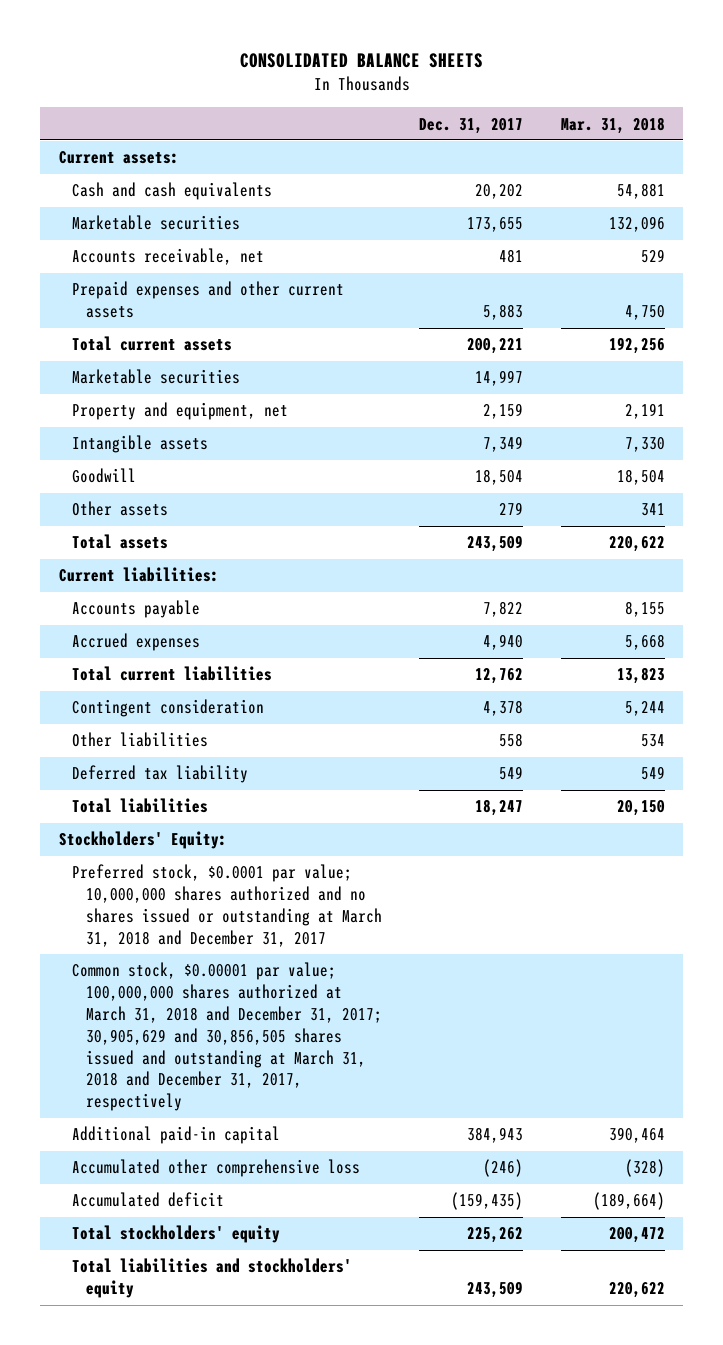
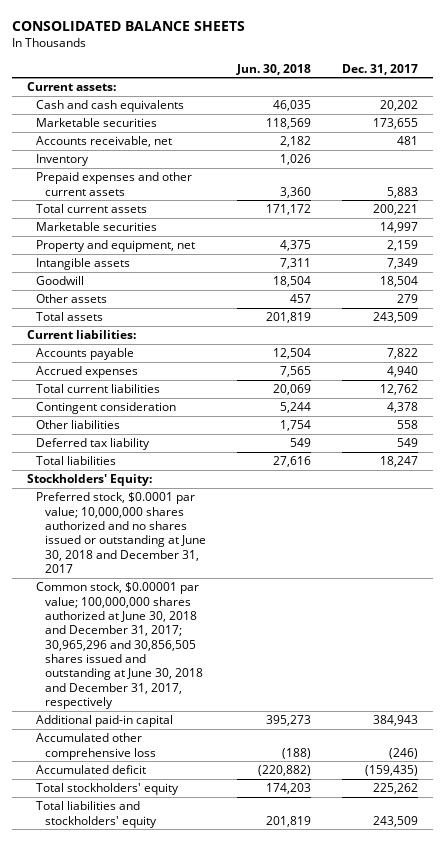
[560,116,665,134] Mar. 31, 2018 -> none
none -> [235,63,311,75] Jun. 30, 2018
none -> [36,154,90,167] Inventory
[72,864,383,947] Preferred stock, $0.0001 par value; 10,000,000 shares authorized and no shares issued or outstanding at March 31, 2018 and December 31, 2017 -> [36,492,206,573] Preferred stock, $0.0001 par value; 10,000,000 shares authorized and no shares issued or outstanding at June 30, 2018 and December 31, 2017
[72,962,383,1112] Common stock, $0.00001 par value; 100,000,000 shares authorized at March 31, 2018 and December 31, 2017; 30,905,629 and 30,856,505 shares issued and outstanding at March 31, 2018 and December 31, 2017, respectively -> [36,582,203,710] Common stock, $0.00001 par value; 100,000,000 shares authorized at June 30, 2018 and December 31, 2017; 30,965,296 and 30,856,505 shares issued and outstanding at June 30, 2018 and December 31, 2017, respectively

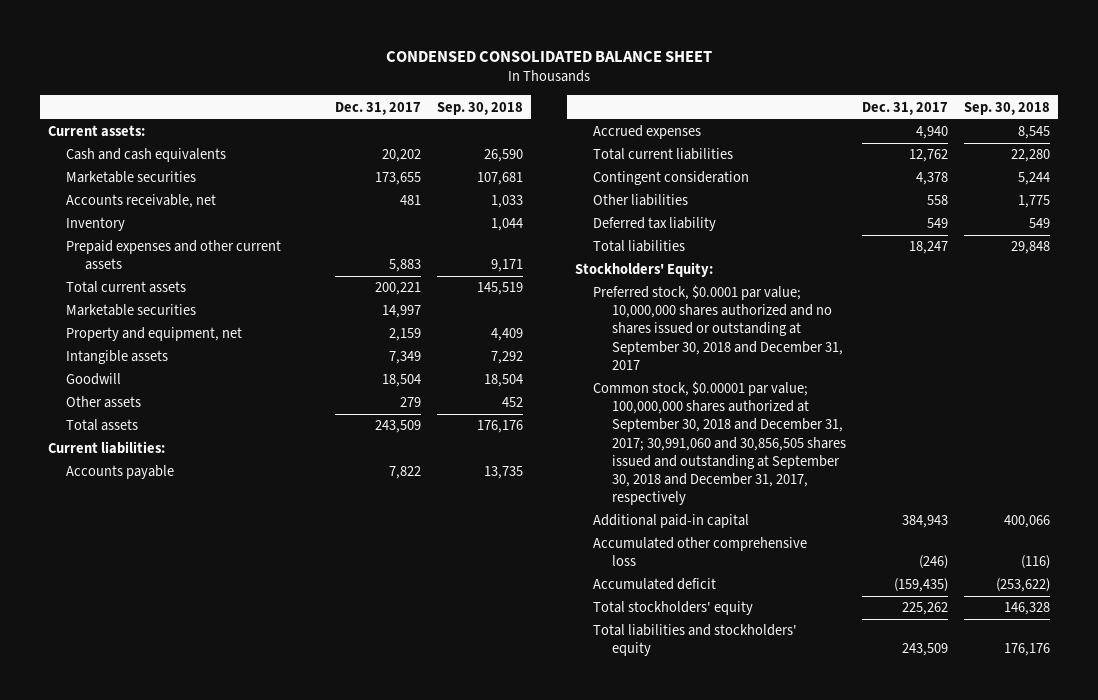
[11,20,245,31] CONSOLIDATED BALANCE SHEETS -> [385,50,712,62] CONDENSED CONSOLIDATED BALANCE SHEET
[235,63,311,75] Jun. 30, 2018 -> none
none -> [436,101,523,115] Sep. 30, 2018
[36,492,206,573] Preferred stock, $0.0001 par value; 10,000,000 shares authorized and no shares issued or outstanding at June 30, 2018 and December 31, 2017 -> [593,285,843,370] Preferred stock, $0.0001 par value; 10,000,000 shares authorized and no shares issued or outstanding at September 30, 2018 and December 31, 2017
[36,582,203,710] Common stock, $0.00001 par value; 100,000,000 shares authorized at June 30, 2018 and December 31, 2017; 30,965,296 and 30,856,505 shares issued and outstanding at June 30, 2018 and December 31, 2017, respectively -> [593,381,846,505] Common stock, $0.00001 par value; 100,000,000 shares authorized at September 30, 2018 and December 31, 2017; 30,991,060 and 30,856,505 shares issued and outstanding at September 30, 2018 and December 31, 2017, respectively

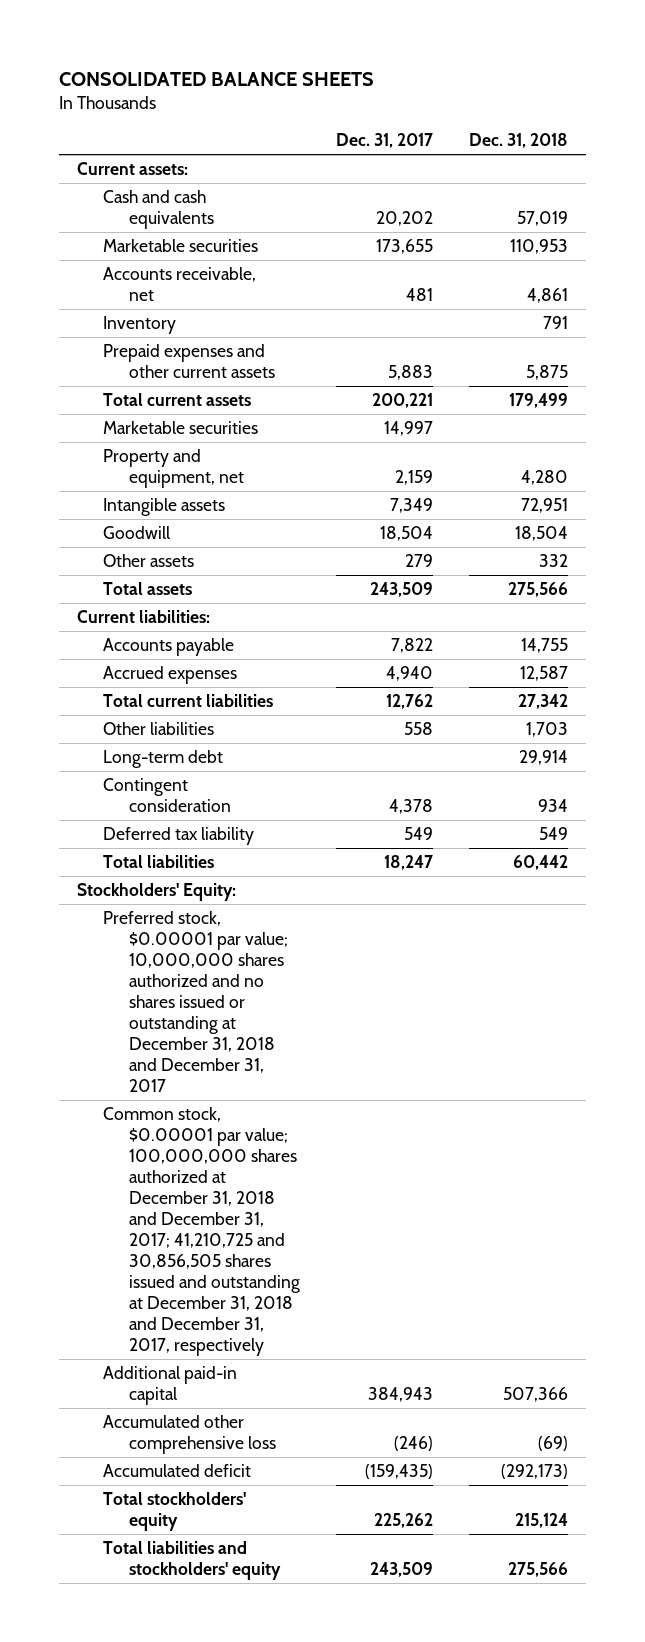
[385,50,712,62] CONDENSED CONSOLIDATED BALANCE SHEET -> [58,71,374,86] CONSOLIDATED BALANCE SHEETS
[436,101,523,115] Sep. 30, 2018 -> none
none -> [468,133,568,149] Dec. 31, 2018
none -> [102,749,223,768] Long-term debt
[593,171,750,186] Contingent consideration -> [102,777,231,812] Contingent consideration
[593,285,843,370] Preferred stock, $0.0001 par value; 10,000,000 shares authorized and no shares issued or outstanding at September 30, 2018 and December 31, 2017 -> [102,910,288,1093] Preferred stock, $0.00001 par value; 10,000,000 shares authorized and no shares issued or outstanding at December 31, 2018 and December 31, 2017
[593,381,846,505] Common stock, $0.00001 par value; 100,000,000 shares authorized at September 30, 2018 and December 31, 2017; 30,991,060 and 30,856,505 shares issued and outstanding at September 30, 2018 and December 31, 2017, respectively -> [102,1106,300,1357] Common stock, $0.00001 par value; 100,000,000 shares authorized at December 31, 2018 and December 31, 2017; 41,210,725 and 30,856,505 shares issued and outstanding at December 31, 2018 and December 31, 2017, respectively

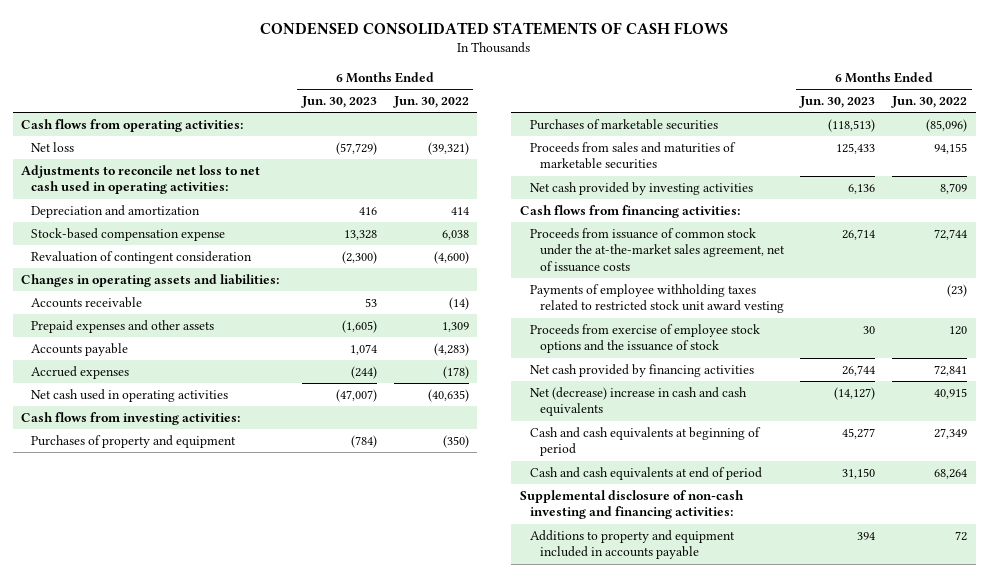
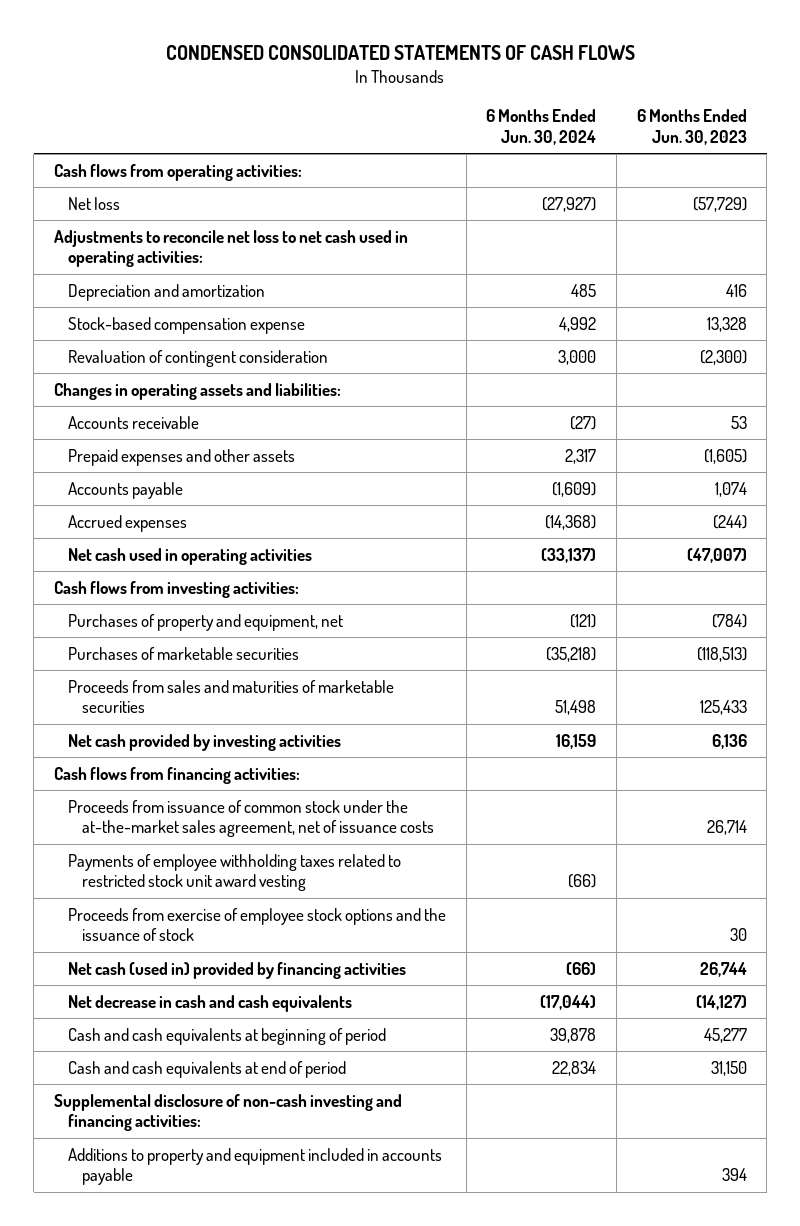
[392,96,469,109] Jun. 30, 2022 -> none
none -> [486,109,597,145] 6 Months Ended Jun. 30, 2024
[30,434,236,448] Purchases of property and equipment -> [67,613,343,631] Purchases of property and equipment, net
[529,363,754,377] Net cash provided by financing activities -> [67,961,406,979] Net cash (used in) provided by financing activities
[529,386,747,417] Net (decrease) increase in cash and cash equivalents -> [67,994,352,1012] Net decrease in cash and cash equivalents

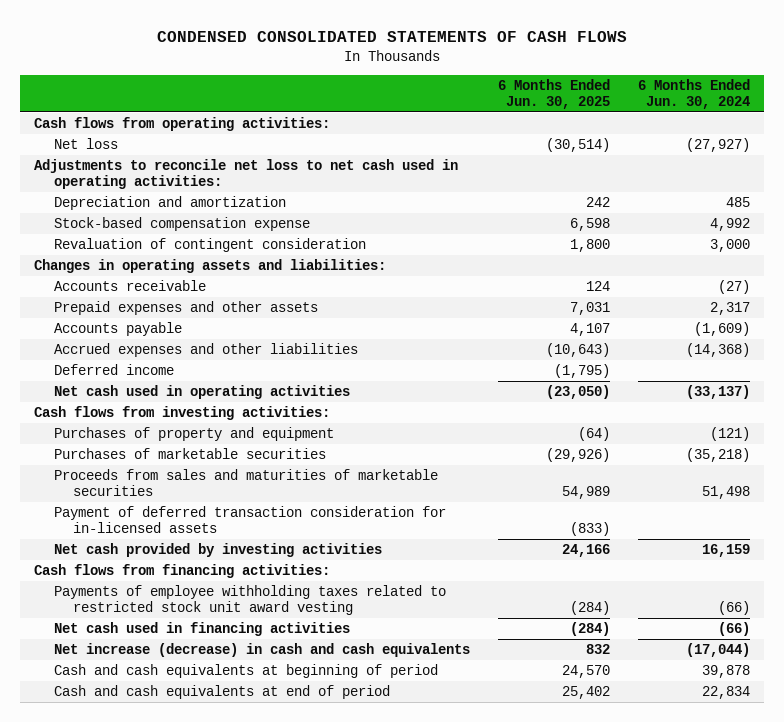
[636,109,747,145] 6 Months Ended Jun. 30, 2023 -> none
none -> [497,78,610,109] 6 Months Ended Jun. 30, 2025
[67,514,187,532] Accrued expenses -> [53,343,358,358] Accrued expenses and other liabilities
none -> [53,364,174,376] Deferred income
[67,613,343,631] Purchases of property and equipment, net -> [53,427,334,442] Purchases of property and equipment
none -> [53,506,446,534] Payment of deferred transaction consideration for in-licensed assets
[67,799,435,838] Proceeds from issuance of common stock under the at-the-market sales agreement, net of issuance costs -> none
[67,907,446,942] Proceeds from exercise of employee stock options and the issuance of stock -> none
[67,961,406,979] Net cash (used in) provided by financing activities -> [53,622,350,637] Net cash used in financing activities
[67,994,352,1012] Net decrease in cash and cash equivalents -> [53,643,470,658] Net increase (decrease) in cash and cash equivalents
[53,1093,402,1132] Supplemental disclosure of non-cash investing and financing activities: -> none
[67,1147,442,1186] Additions to property and equipment included in accounts payable -> none

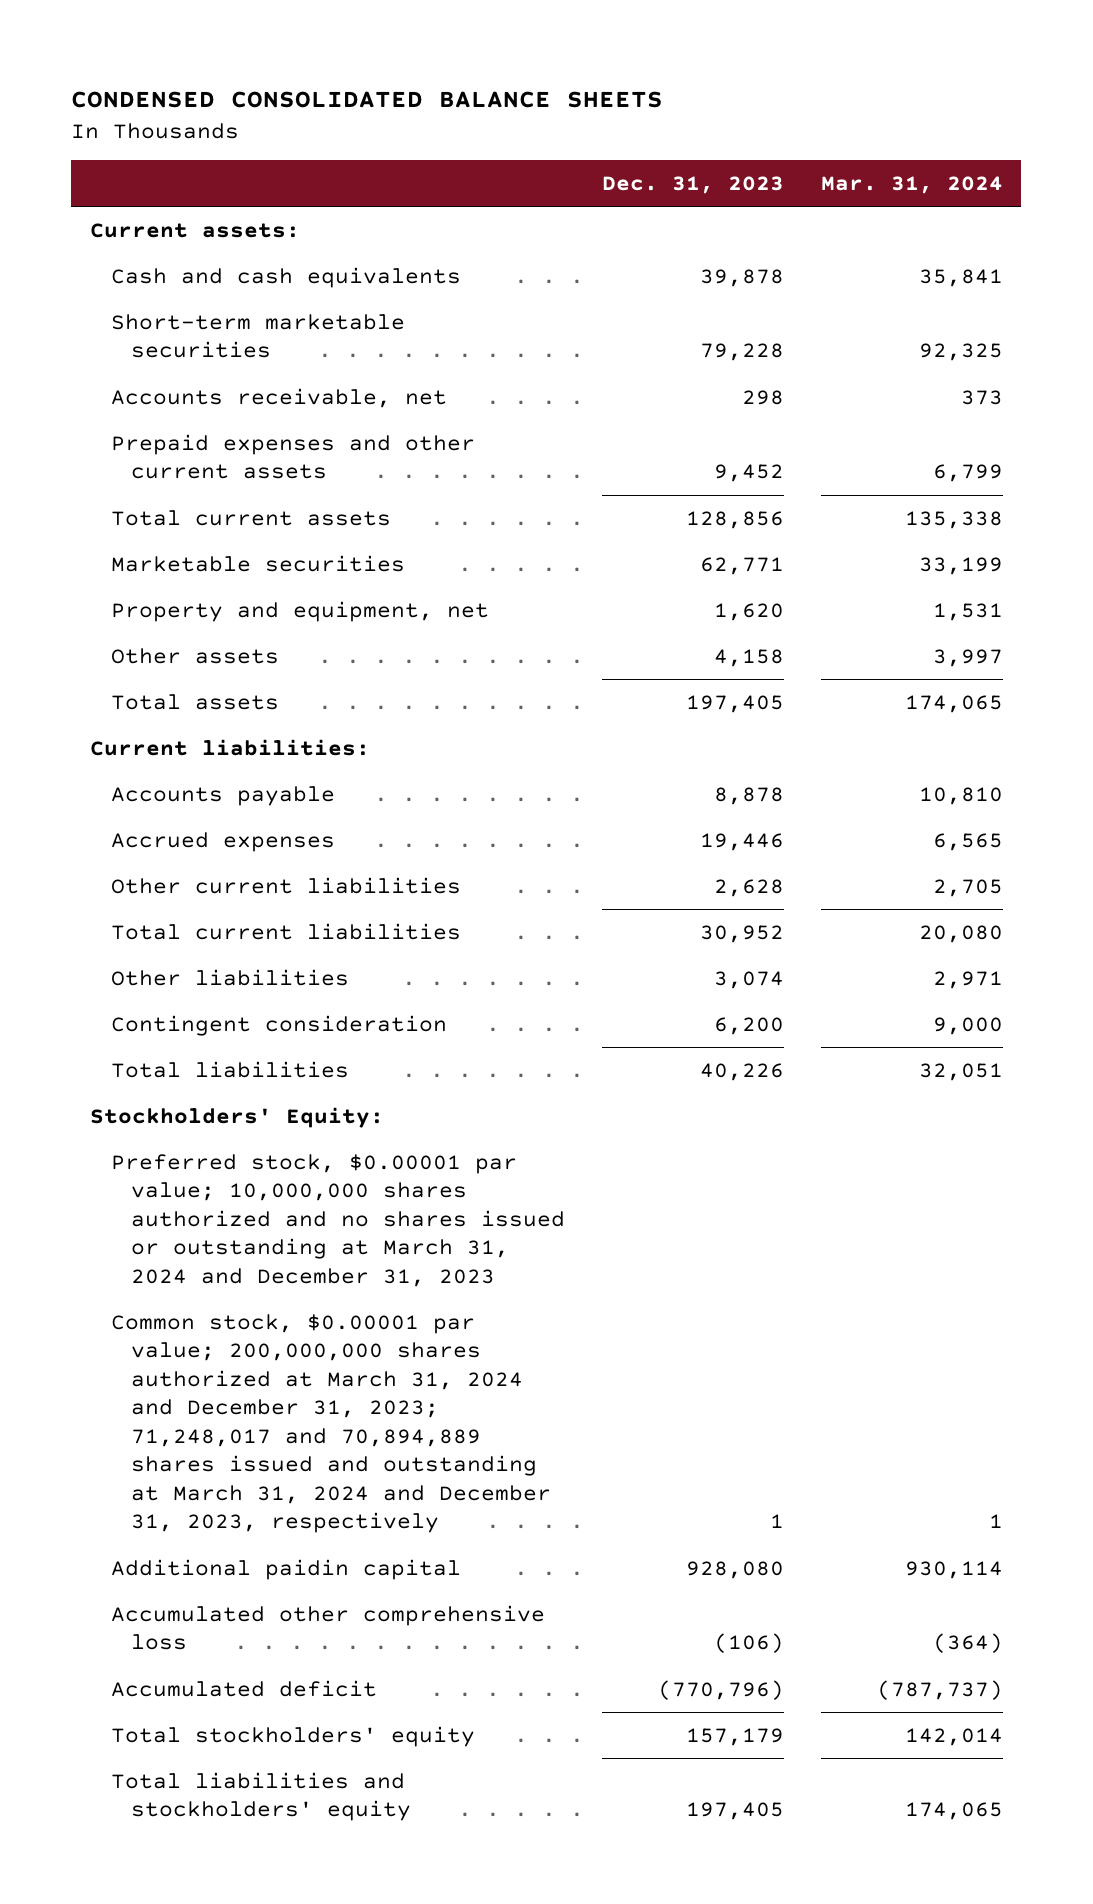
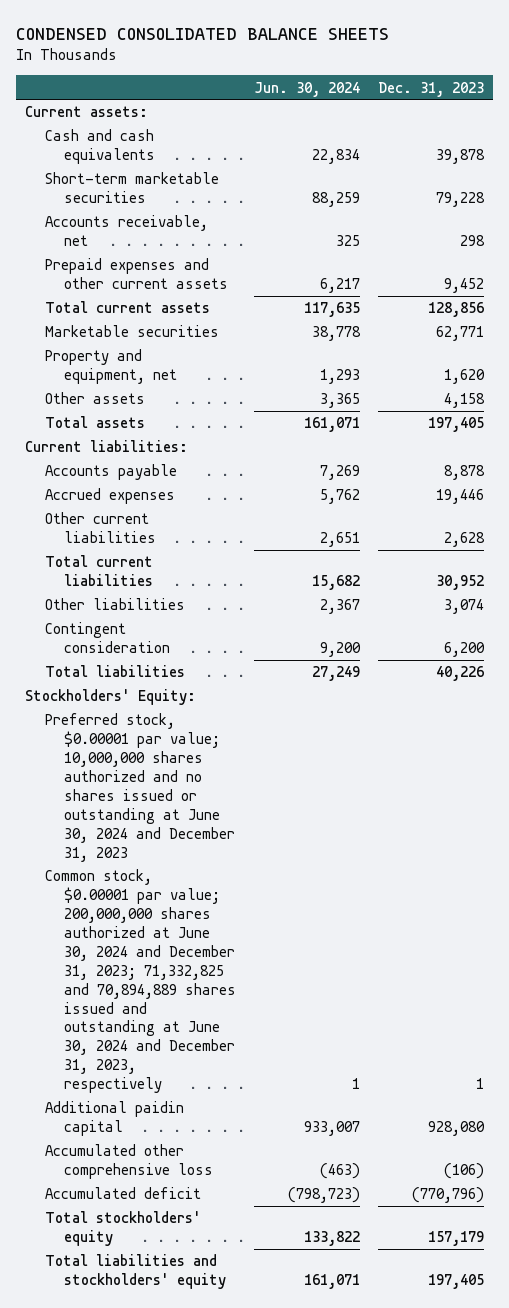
[821,176,1004,195] Mar. 31, 2024 -> none
none -> [254,81,361,97] Jun. 30, 2024
[110,1153,566,1287] Preferred stock, $0.00001 par value; 10,000,000 shares authorized and no shares issued or outstanding at March 31, 2024 and December 31, 2023 -> [44,713,236,862] Preferred stock, $0.00001 par value; 10,000,000 shares authorized and no shares issued or outstanding at June 30, 2024 and December 31, 2023
[110,1313,552,1534] Common stock, $0.00001 par value; 200,000,000 shares authorized at March 31, 2024 and December 31, 2023; 71,248,017 and 70,894,889 shares issued and outstanding at March 31, 2024 and December 31, 2023, respectively -> [44,869,237,1094] Common stock, $0.00001 par value; 200,000,000 shares authorized at June 30, 2024 and December 31, 2023; 71,332,825 and 70,894,889 shares issued and outstanding at June 30, 2024 and December 31, 2023, respectively

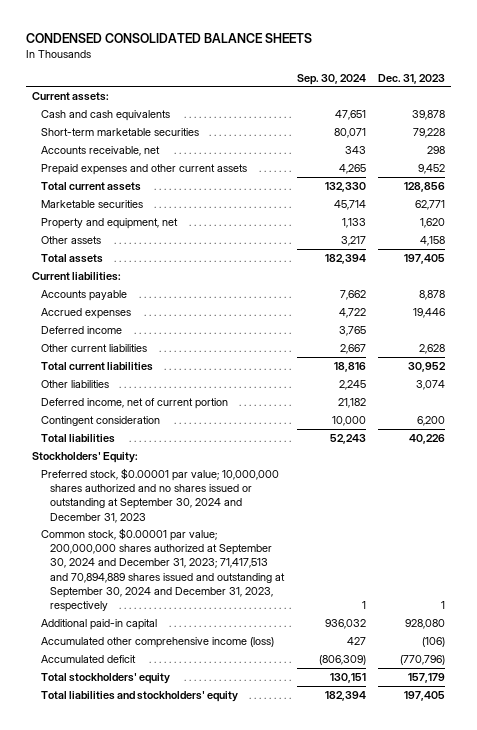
[254,81,361,97] Jun. 30, 2024 -> none
none -> [296,73,366,85] Sep. 30, 2024
none -> [41,325,123,334] Deferred income
none -> [41,397,229,409] Deferred income, net of current portion
[44,713,236,862] Preferred stock, $0.00001 par value; 10,000,000 shares authorized and no shares issued or outstanding at June 30, 2024 and December 31, 2023 -> [41,467,280,523] Preferred stock, $0.00001 par value; 10,000,000 shares authorized and no shares issued or outstanding at September 30, 2024 and December 31, 2023
[44,869,237,1094] Common stock, $0.00001 par value; 200,000,000 shares authorized at June 30, 2024 and December 31, 2023; 71,332,825 and 70,894,889 shares issued and outstanding at June 30, 2024 and December 31, 2023, respectively -> [41,527,286,613] Common stock, $0.00001 par value; 200,000,000 shares authorized at September 30, 2024 and December 31, 2023; 71,417,513 and 70,894,889 shares issued and outstanding at September 30, 2024 and December 31, 2023, respectively
[44,1101,184,1137] Additional paidin capital -> [41,618,158,630] Additional paid-in capital
[44,1144,214,1180] Accumulated other comprehensive loss -> [41,636,275,648] Accumulated other comprehensive income (loss)

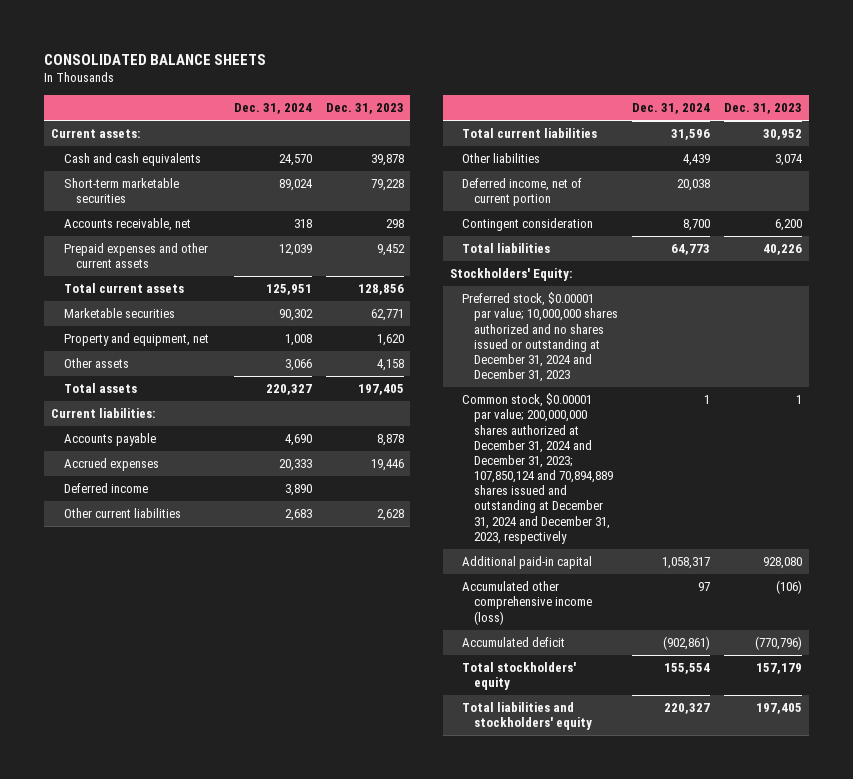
[25,32,312,43] CONDENSED CONSOLIDATED BALANCE SHEETS -> [44,53,267,65] CONSOLIDATED BALANCE SHEETS
[296,73,366,85] Sep. 30, 2024 -> none
none -> [233,103,312,115] Dec. 31, 2024
[41,467,280,523] Preferred stock, $0.00001 par value; 10,000,000 shares authorized and no shares issued or outstanding at September 30, 2024 and December 31, 2023 -> [461,292,619,383] Preferred stock, $0.00001 par value; 10,000,000 shares authorized and no shares issued or outstanding at December 31, 2024 and December 31, 2023
[41,527,286,613] Common stock, $0.00001 par value; 200,000,000 shares authorized at September 30, 2024 and December 31, 2023; 71,417,513 and 70,894,889 shares issued and outstanding at September 30, 2024 and December 31, 2023, respectively -> [461,393,614,544] Common stock, $0.00001 par value; 200,000,000 shares authorized at December 31, 2024 and December 31, 2023; 107,850,124 and 70,894,889 shares issued and outstanding at December 31, 2024 and December 31, 2023, respectively

